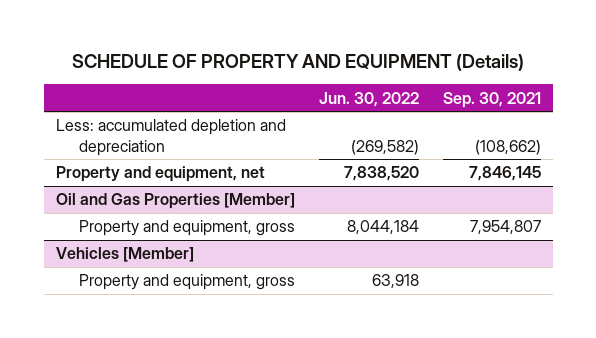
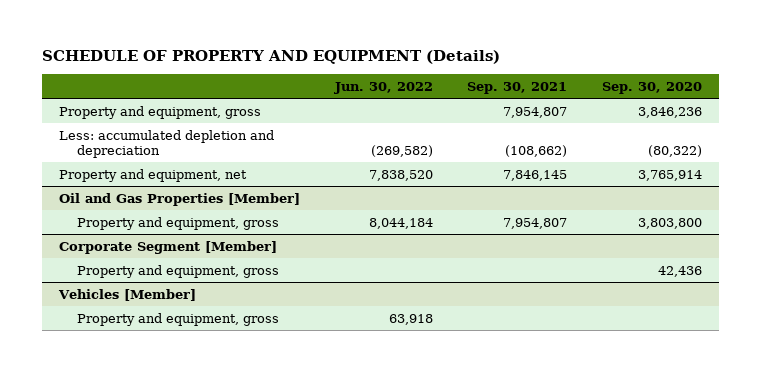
none -> [601,81,702,94] Sep. 30, 2020
none -> [59,105,262,119] Property and equipment, gross
none -> [59,240,278,254] Corporate Segment [Member]
none -> [76,264,279,278] Property and equipment, gross

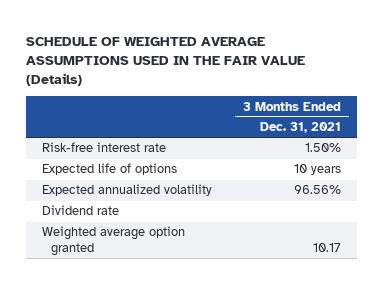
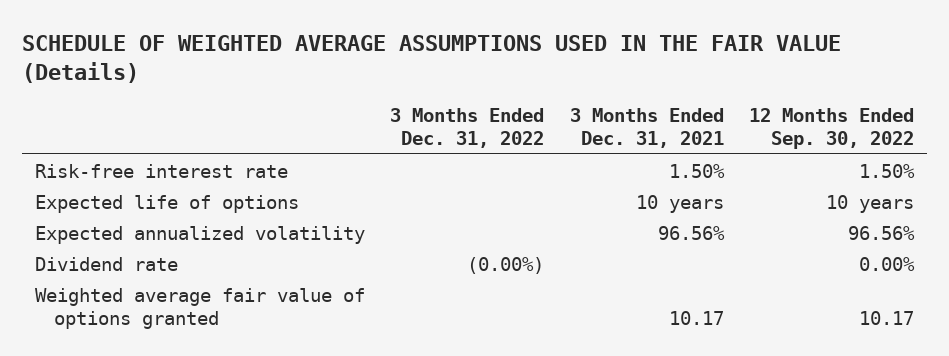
none -> [390,107,545,148] 3 Months Ended Dec. 31, 2022
none -> [749,107,915,149] 12 Months Ended Sep. 30, 2022
[42,226,186,256] Weighted average option granted -> [34,287,365,329] Weighted average fair value of options granted

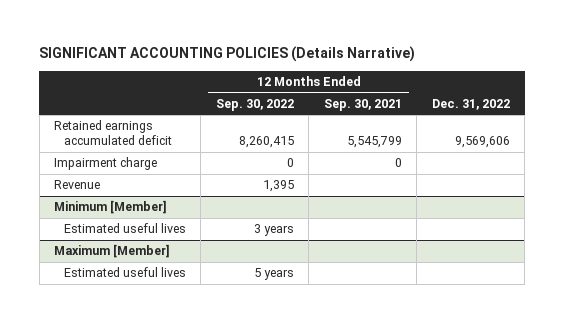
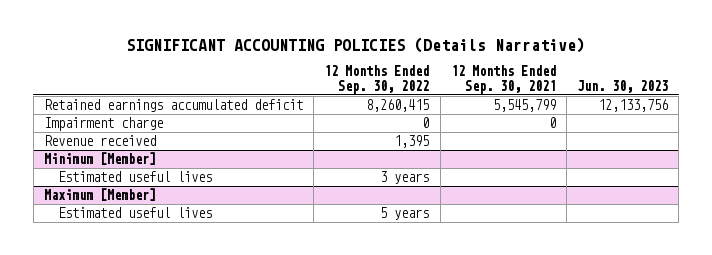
[431,98,510,110] Dec. 31, 2022 -> none
none -> [576,79,668,93] Jun. 30, 2023
[54,180,101,190] Revenue -> [44,135,157,147] Revenue received

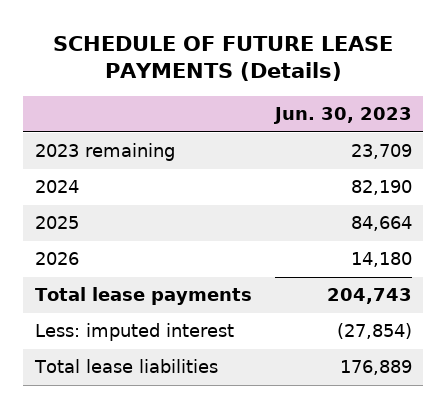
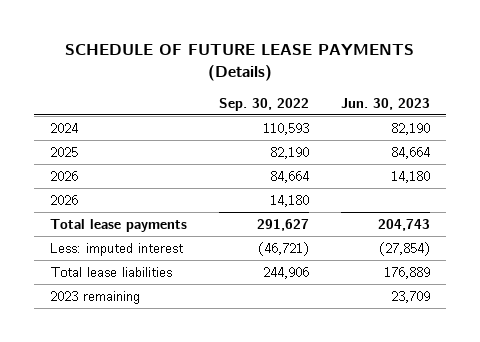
none -> [218,97,309,111] Sep. 30, 2022
none -> [49,194,78,205] 2026
[34,143,175,162] 2023 remaining -> [49,290,140,304] 2023 remaining

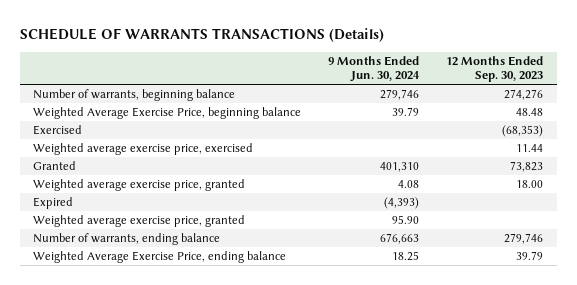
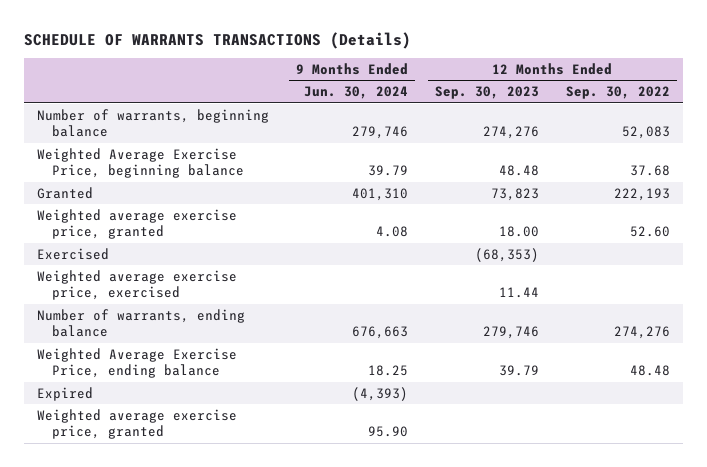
none -> [565,86,670,100] Sep. 30, 2022
[33,124,83,135] Exercised -> [37,247,110,260] Exercised
[33,142,254,155] Weighted average exercise price, exercised -> [37,269,238,301] Weighted average exercise price, exercised
[33,196,74,209] Expired -> [37,386,94,401] Expired
[33,214,246,227] Weighted average exercise price, granted -> [37,408,238,440] Weighted average exercise price, granted

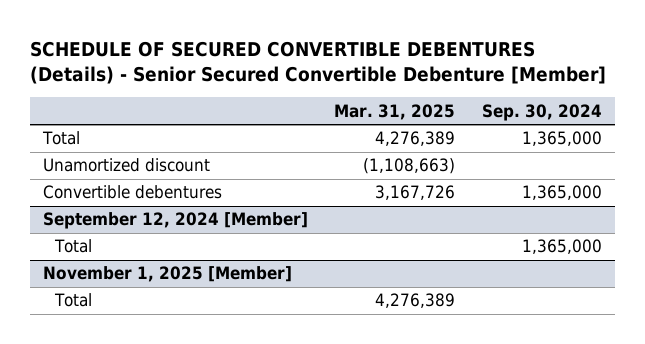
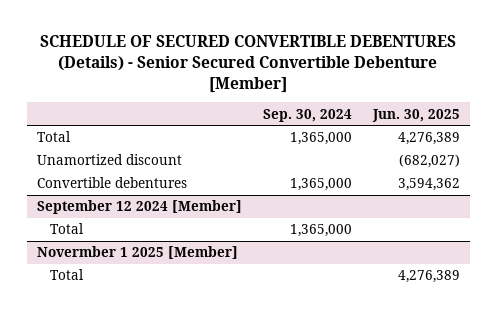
[334,103,456,120] Mar. 31, 2025 -> none
none -> [371,108,460,122] Jun. 30, 2025
[43,212,309,230] September 12, 2024 [Member] -> [37,200,243,215] September 12 2024 [Member]
[43,266,293,283] November 1, 2025 [Member] -> [37,246,239,260] Novermber 1 2025 [Member]

